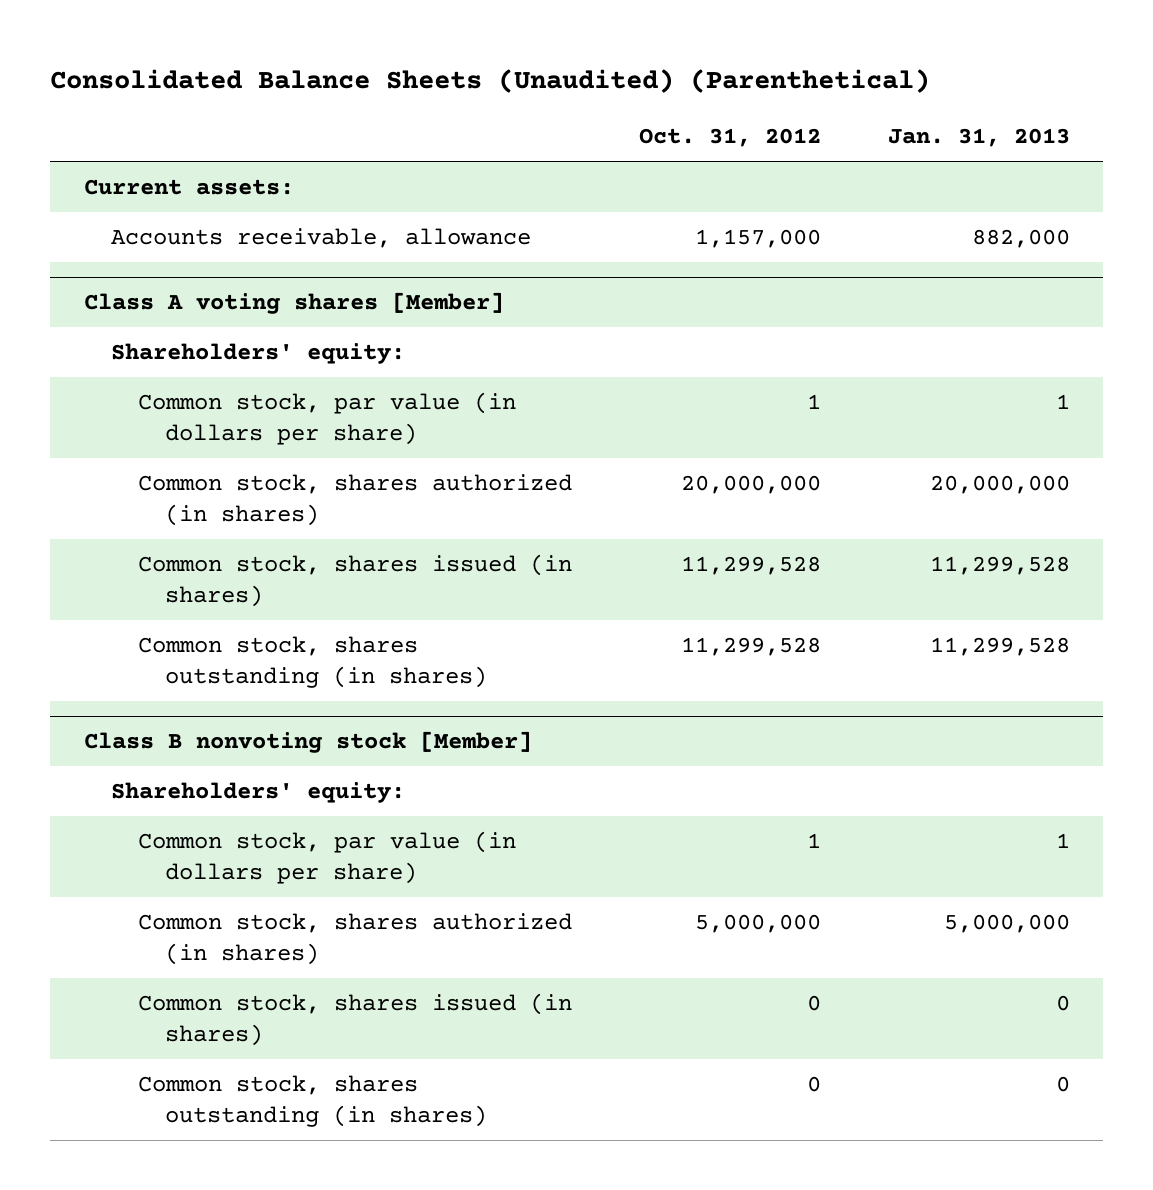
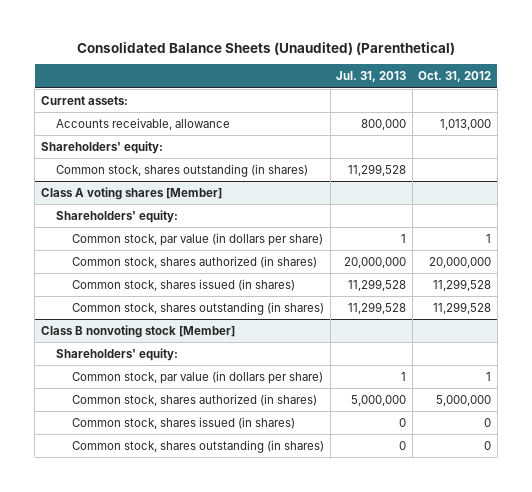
[887,128,1070,148] Jan. 31, 2013 -> none
none -> [336,71,407,83] Jul. 31, 2013
[694,228,821,248] 1,157,000 -> [440,118,492,130] 1,013,000
none -> [40,140,163,154] Shareholders' equity:
none -> [56,163,309,177] Common stock, shares outstanding (in shares)

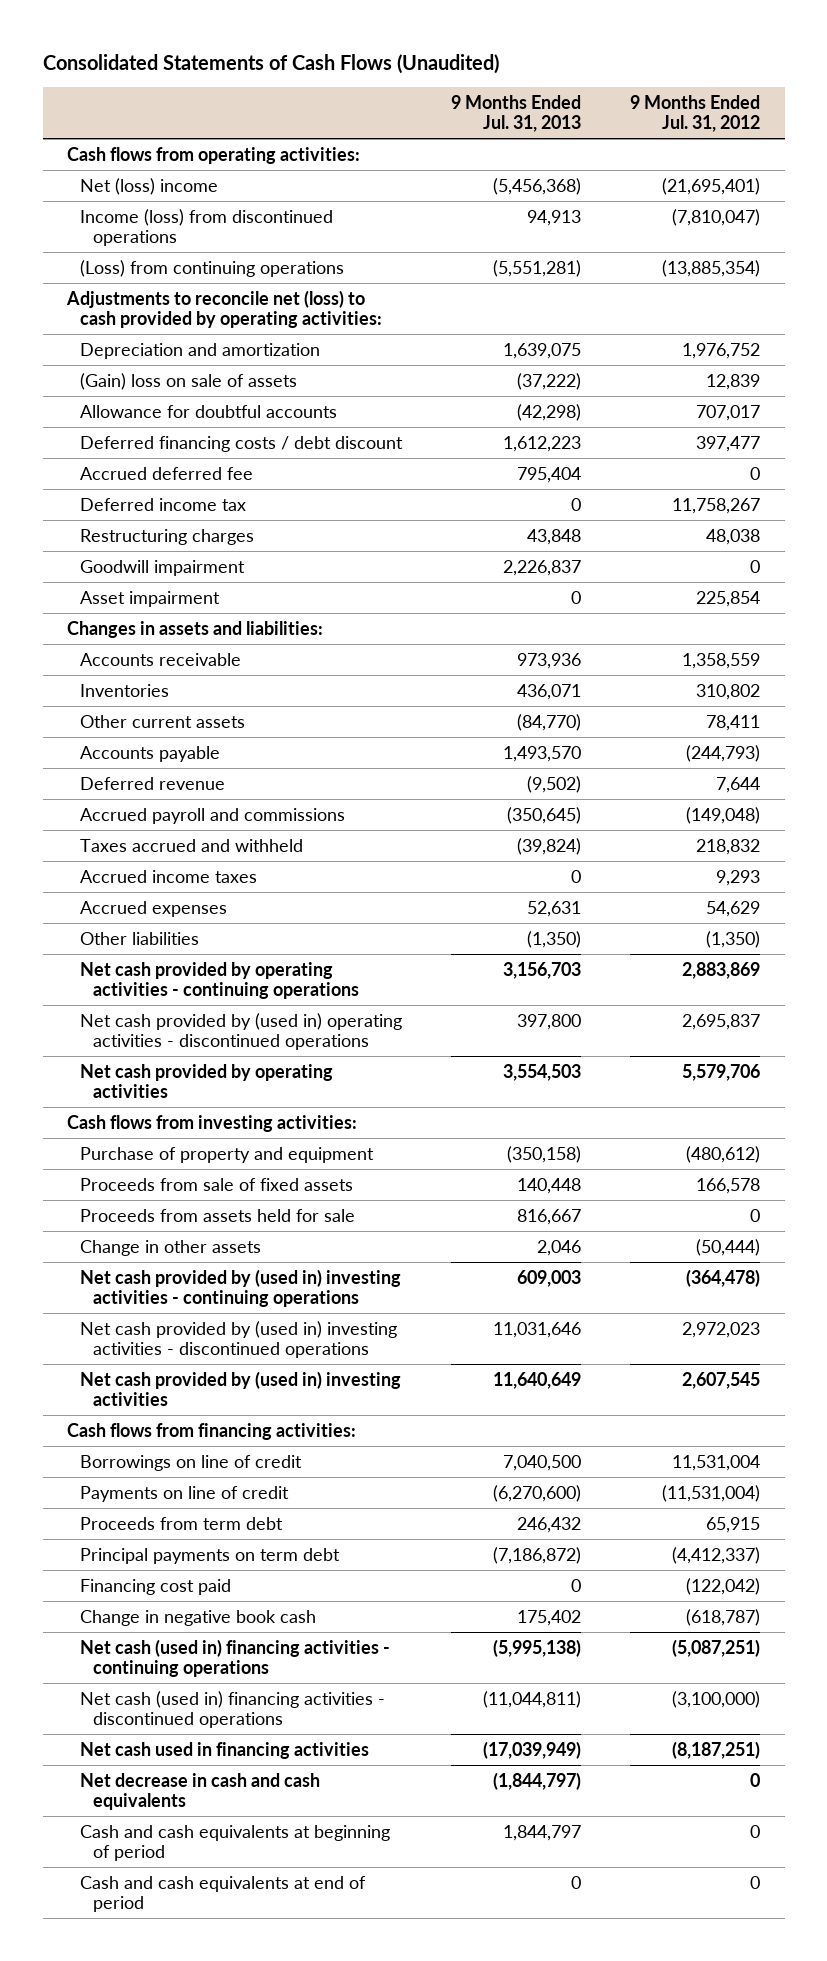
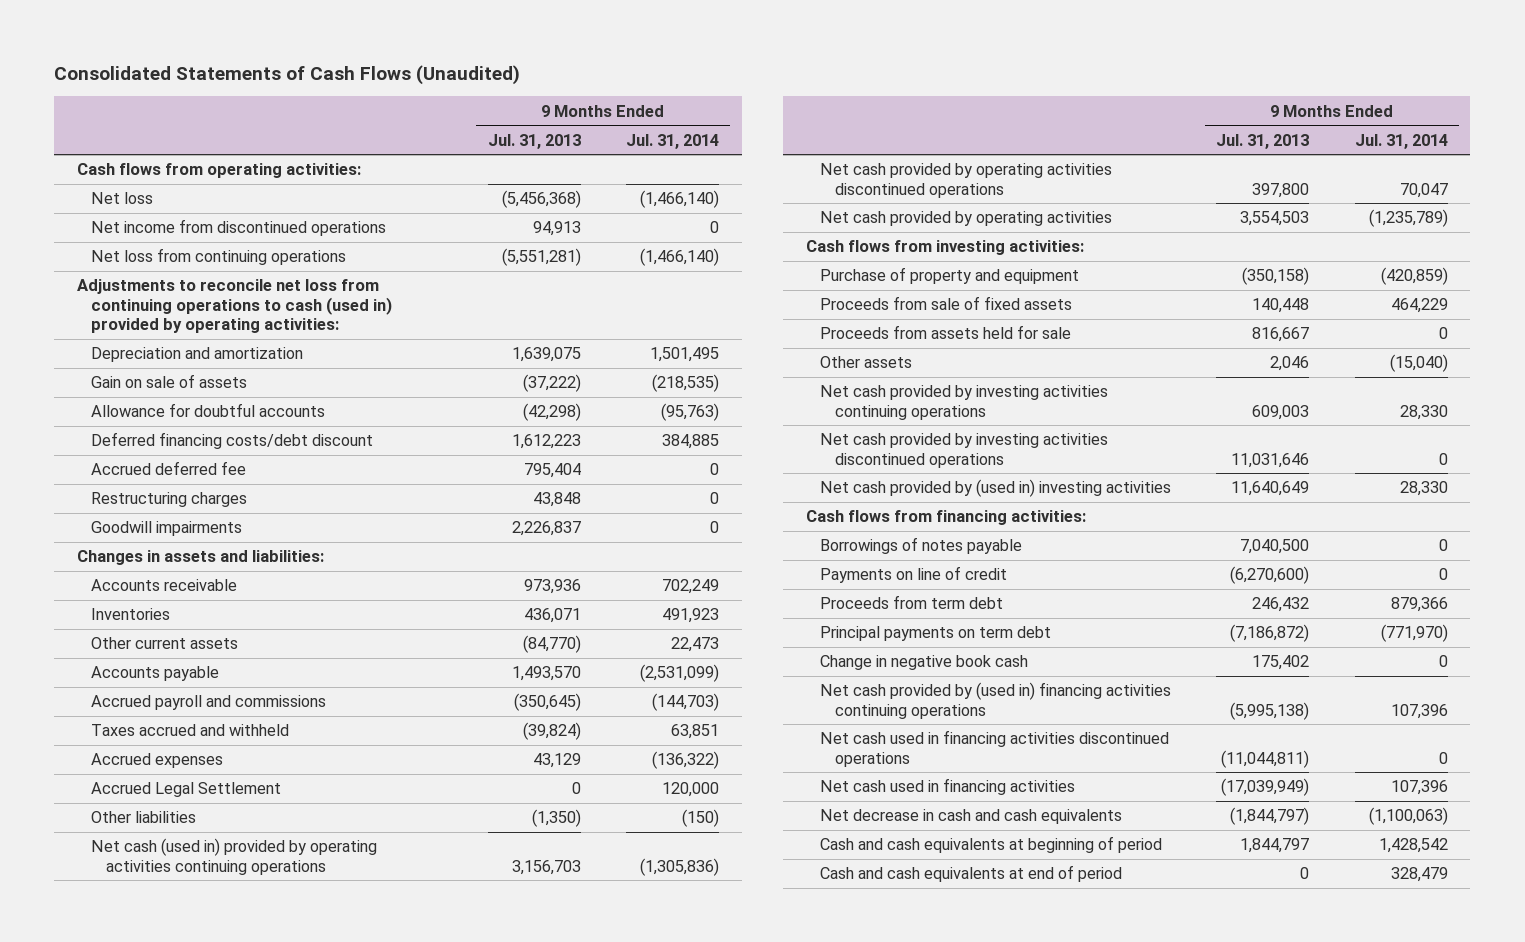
[630,94,761,133] 9 Months Ended Jul. 31, 2012 -> none
none -> [626,133,720,149] Jul. 31, 2014
[80,177,219,195] Net (loss) income -> [91,192,154,205] Net loss
[80,208,334,247] Income (loss) from discontinued operations -> [91,219,387,237] Net income from discontinued operations
[80,259,345,277] (Loss) from continuing operations -> [91,248,347,266] Net loss from continuing operations
[66,289,383,329] Adjustments to reconcile net (loss) to cash provided by operating activities: -> [76,279,393,334] Adjustments to reconcile net loss from continuing operations to cash (used in) provided by operating activities:
[80,372,298,390] (Gain) loss on sale of assets -> [91,374,248,389] Gain on sale of assets
[80,435,404,452] Deferred financing costs / debt discount -> [91,432,374,450] Deferred financing costs/debt discount
[80,497,247,511] Deferred income tax -> none
[80,590,221,607] Asset impairment -> none
[80,559,246,576] Goodwill impairment -> [91,521,243,537] Goodwill impairments
[80,776,226,790] Deferred revenue -> none
[80,869,258,883] Accrued income taxes -> none
[527,900,582,917] 52,631 -> [532,753,581,769] 43,129
none -> [91,782,282,798] Accrued Legal Settlement
[80,961,360,1000] Net cash provided by operating activities - continuing operations -> [91,838,378,875] Net cash (used in) provided by operating activities continuing operations
[80,1012,403,1051] Net cash provided by (used in) operating activities - discontinued operations -> [820,163,1113,198] Net cash provided by operating activities discontinued operations
[80,1239,262,1256] Change in other assets -> [820,356,913,369] Other assets
[80,1268,402,1308] Net cash provided by (used in) investing activities - continuing operations -> [820,385,1109,420] Net cash provided by investing activities continuing operations
[80,1320,398,1359] Net cash provided by (used in) investing activities - discontinued operations -> [820,433,1109,468] Net cash provided by investing activities discontinued operations
[80,1454,303,1471] Borrowings on line of credit -> [820,537,1023,555] Borrowings of notes payable
[80,1578,232,1595] Financing cost paid -> none
[80,1638,391,1678] Net cash (used in) financing activities - continuing operations -> [820,682,1172,719] Net cash provided by (used in) financing activities continuing operations
[80,1690,386,1729] Net cash (used in) financing activities - discontinued operations -> [820,730,1170,767] Net cash used in financing activities discontinued operations

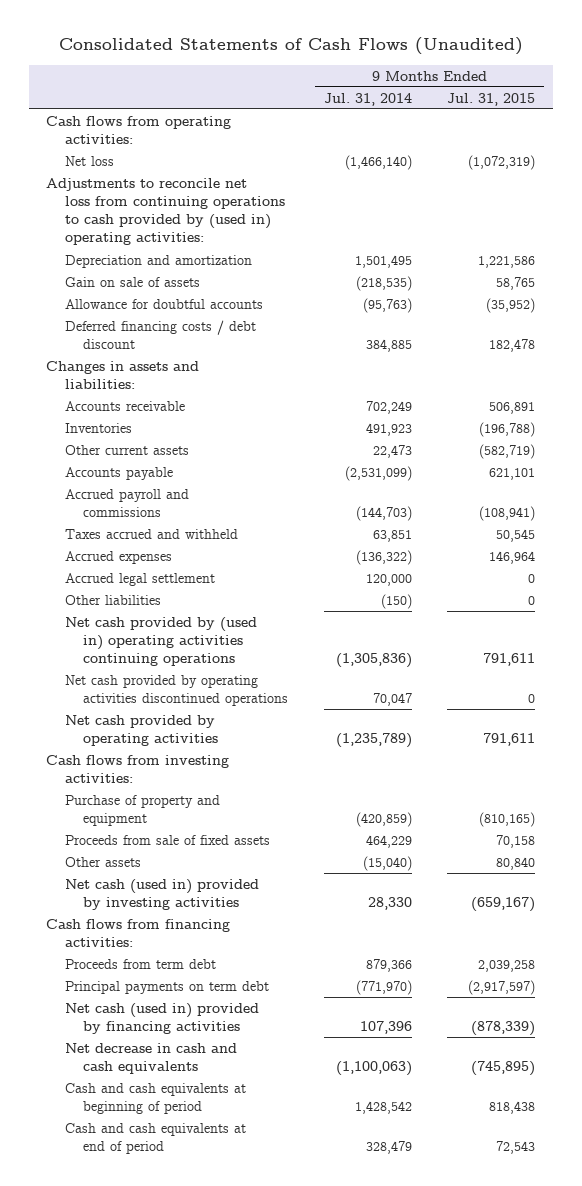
[487,133,581,149] Jul. 31, 2013 -> none
none -> [447,92,536,106] Jul. 31, 2015
[91,219,387,237] Net income from discontinued operations -> none
[91,248,347,266] Net loss from continuing operations -> none
[76,279,393,334] Adjustments to reconcile net loss from continuing operations to cash (used in) provided by operating activities: -> [46,177,285,246] Adjustments to reconcile net loss from continuing operations to cash provided by (used in) operating activities:
[91,461,247,476] Accrued deferred fee -> none
[91,492,248,508] Restructuring charges -> none
[91,521,243,537] Goodwill impairments -> none
[91,432,374,450] Deferred financing costs/debt discount -> [64,319,256,350] Deferred financing costs / debt discount
[91,782,282,798] Accrued Legal Settlement -> [64,572,215,586] Accrued legal settlement
[91,838,378,875] Net cash (used in) provided by operating activities continuing operations -> [64,616,257,667] Net cash provided by (used in) operating activities continuing operations
[820,325,1072,340] Proceeds from assets held for sale -> none
[820,433,1109,468] Net cash provided by investing activities discontinued operations -> none
[820,479,1172,498] Net cash provided by (used in) investing activities -> none
[820,385,1109,420] Net cash provided by investing activities continuing operations -> [64,878,259,911] Net cash (used in) provided by investing activities
[820,537,1023,555] Borrowings of notes payable -> none
[820,566,1008,584] Payments on line of credit -> none
[820,655,1029,671] Change in negative book cash -> none
[820,730,1170,767] Net cash used in financing activities discontinued operations -> none
[820,778,1076,796] Net cash used in financing activities -> none
[820,682,1172,719] Net cash provided by (used in) financing activities continuing operations -> [64,1002,259,1035] Net cash (used in) provided by financing activities

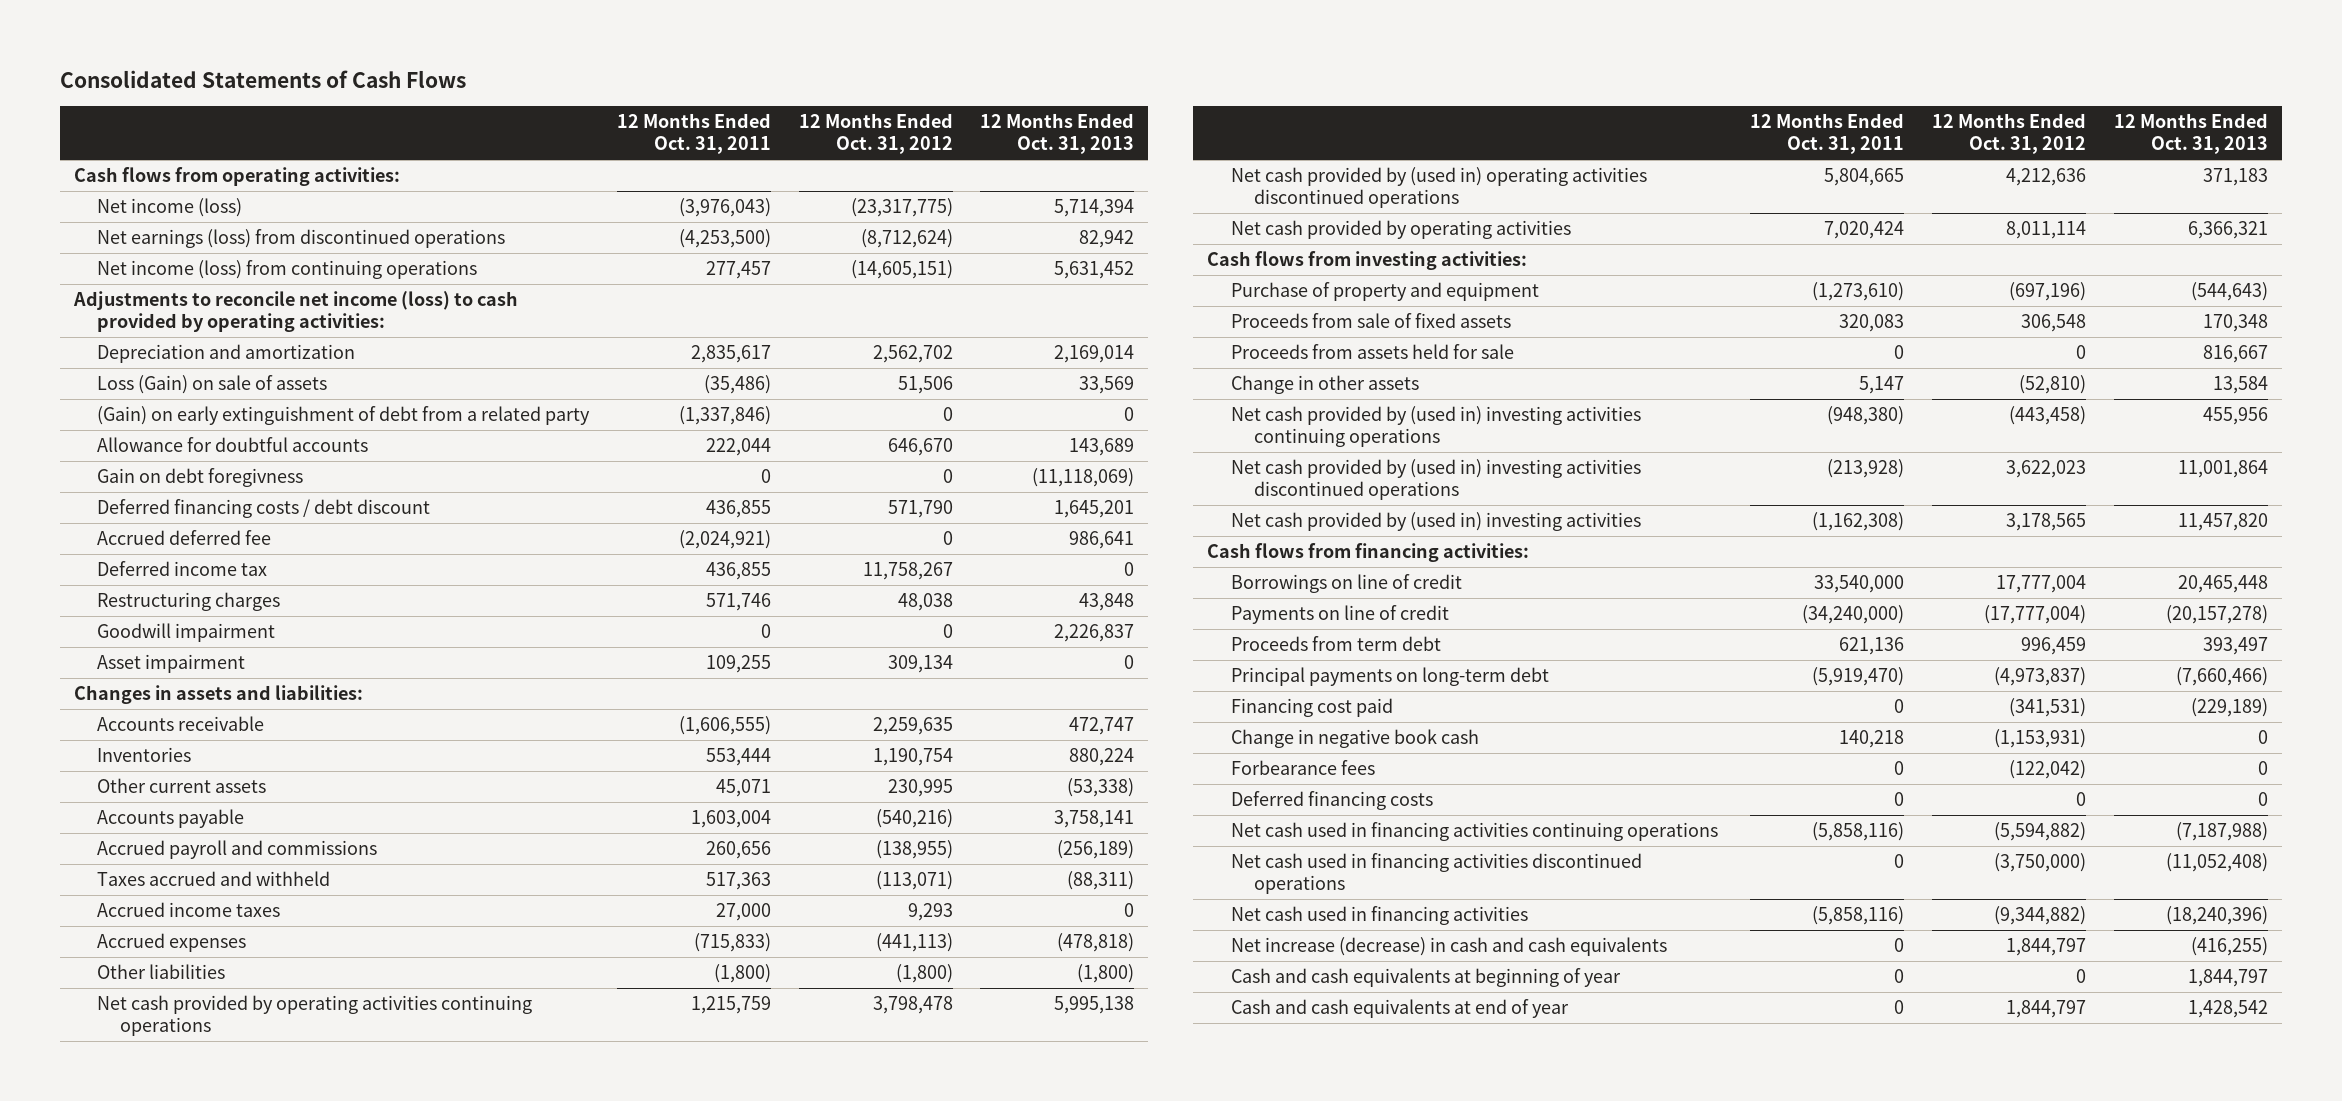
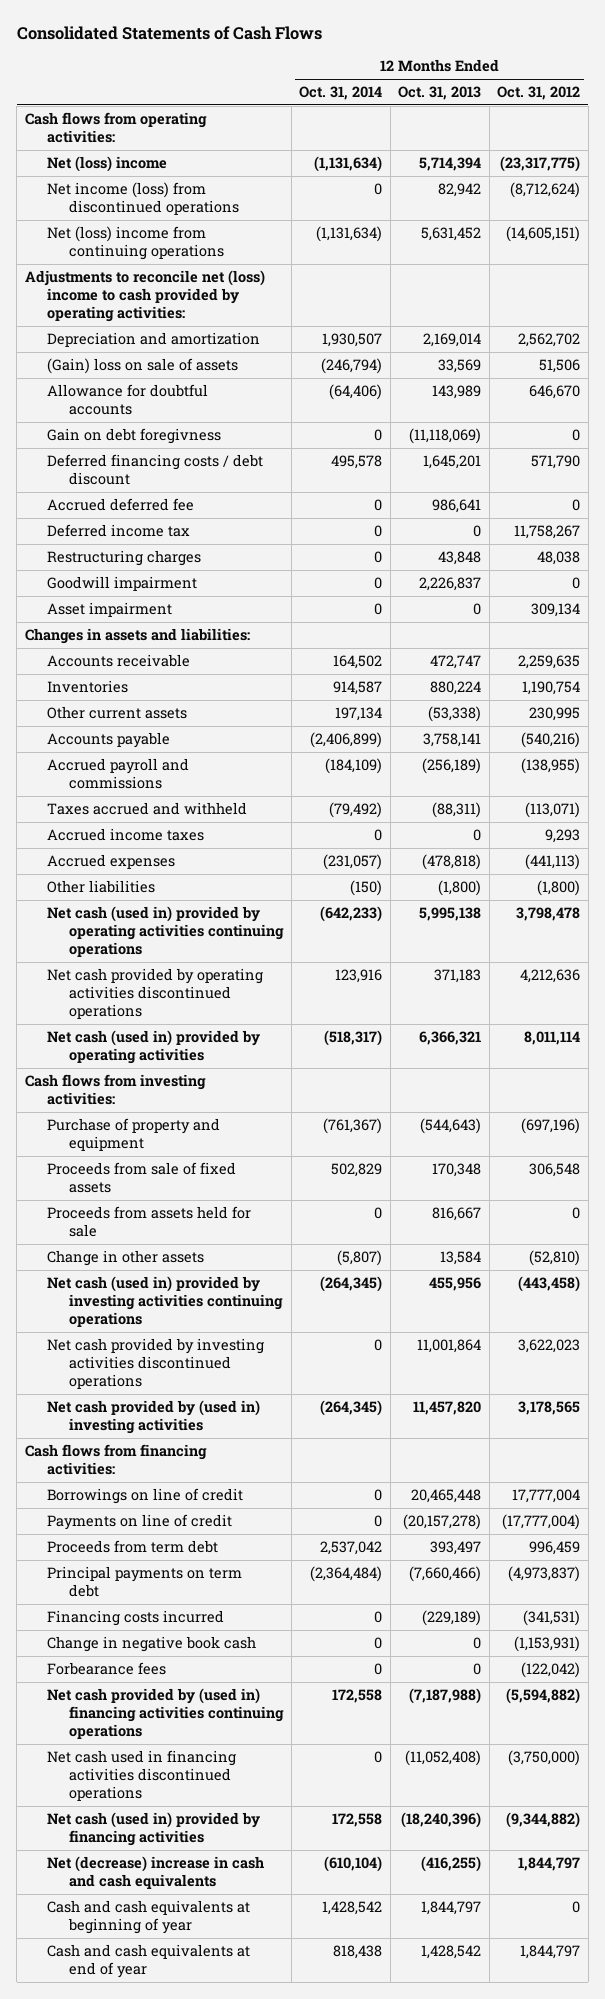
[616,113,771,155] 12 Months Ended Oct. 31, 2011 -> none
none -> [299,86,383,101] Oct. 31, 2014
[97,198,243,218] Net income (loss) -> [46,156,167,173] Net (loss) income
[97,229,506,249] Net earnings (loss) from discontinued operations -> [46,182,240,215] Net income (loss) from discontinued operations
[97,260,478,280] Net income (loss) from continuing operations -> [46,226,225,260] Net (loss) income from continuing operations
[72,291,518,333] Adjustments to reconcile net income (loss) to cash provided by operating activities: -> [24,270,265,322] Adjustments to reconcile net (loss) income to cash provided by operating activities:
[97,406,591,426] (Gain) on early extinguishment of debt from a related party -> none
[97,375,328,395] Loss (Gain) on sale of assets -> [46,358,238,375] (Gain) loss on sale of assets
[1069,438,1135,457] 143,689 -> [432,385,482,400] 143,989
[97,995,533,1037] Net cash provided by operating activities continuing operations -> [46,906,285,957] Net cash (used in) provided by operating activities continuing operations
[1230,167,1647,209] Net cash provided by (used in) operating activities discontinued operations -> [46,968,263,1019] Net cash provided by operating activities discontinued operations
[1230,220,1571,240] Net cash provided by operating activities -> [46,1030,260,1064] Net cash (used in) provided by operating activities
[1230,406,1641,448] Net cash provided by (used in) investing activities continuing operations -> [46,1276,284,1327] Net cash (used in) provided by investing activities continuing operations
[1230,459,1641,501] Net cash provided by (used in) investing activities discontinued operations -> [46,1338,264,1389] Net cash provided by investing activities discontinued operations
[1230,667,1549,687] Principal payments on long-term debt -> [46,1566,242,1597] Principal payments on term debt
[1230,698,1393,718] Financing cost paid -> [46,1610,224,1627] Financing costs incurred
[1230,791,1433,811] Deferred financing costs -> none
[1230,822,1718,842] Net cash used in financing activities continuing operations -> [46,1688,285,1739] Net cash provided by (used in) financing activities continuing operations
[1230,906,1528,926] Net cash used in financing activities -> [46,1812,260,1846] Net cash (used in) provided by financing activities
[1230,937,1667,957] Net increase (decrease) in cash and cash equivalents -> [46,1856,264,1889] Net (decrease) increase in cash and cash equivalents

